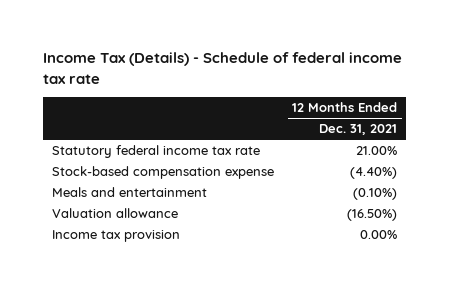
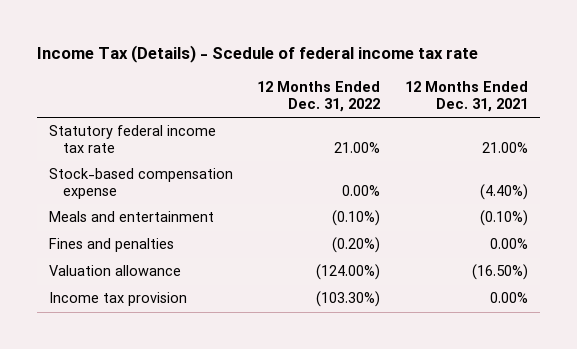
[42,52,402,84] Income Tax (Details) - Schedule of federal income tax rate -> [36,45,478,64] Income Tax (Details) - Scedule of federal income tax rate
none -> [257,81,381,113] 12 Months Ended Dec. 31, 2022
none -> [49,238,175,253] Fines and penalties

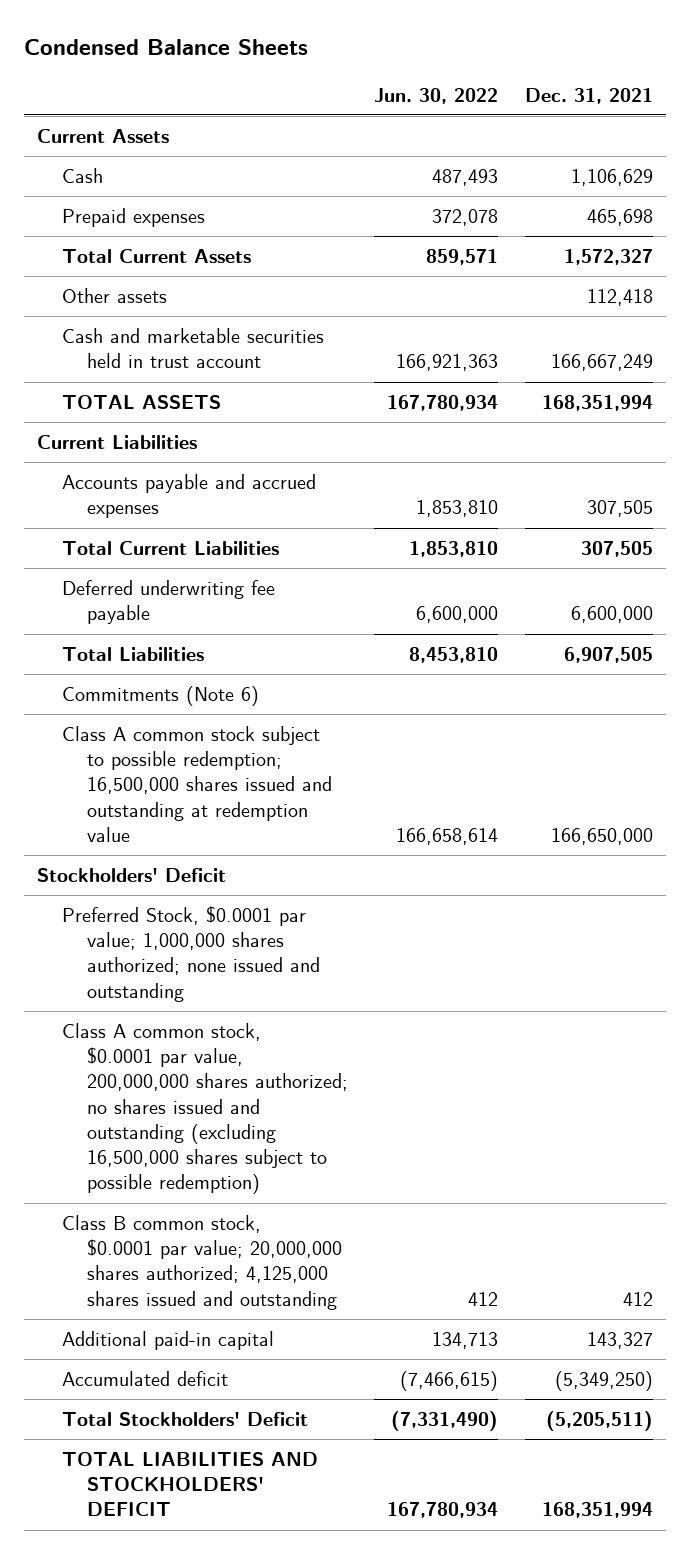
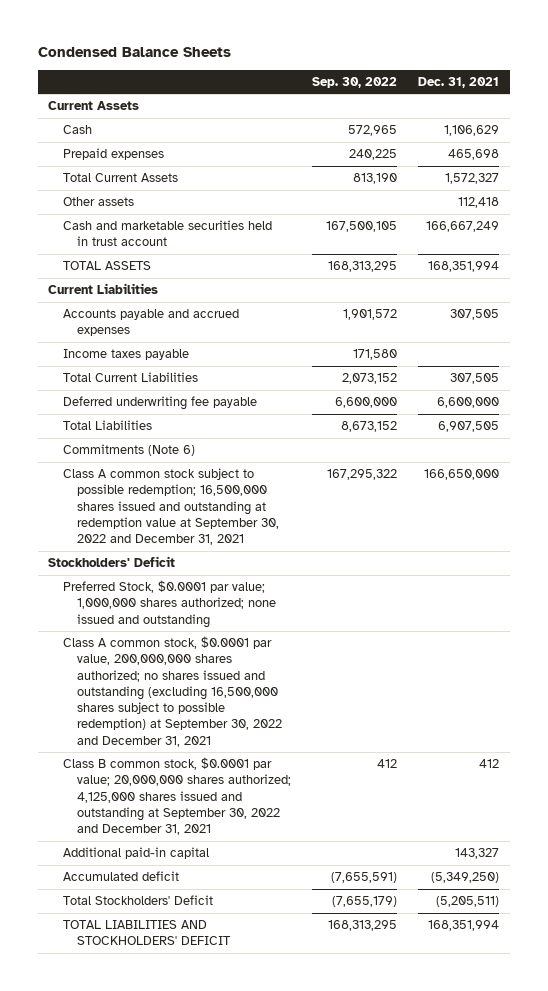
[374,87,499,104] Jun. 30, 2022 -> none
none -> [312,76,398,88] Sep. 30, 2022
none -> [62,349,189,361] Income taxes payable
[62,726,332,842] Class A common stock subject to possible redemption; 16,500,000 shares issued and outstanding at redemption value -> [62,468,279,546] Class A common stock subject to possible redemption; 16,500,000 shares issued and outstanding at redemption value at September 30, 2022 and December 31, 2021
[62,1023,348,1195] Class A common stock, $0.0001 par value, 200,000,000 shares authorized; no shares issued and outstanding (excluding 16,500,000 shares subject to possible redemption) -> [62,636,282,747] Class A common stock, $0.0001 par value, 200,000,000 shares authorized; no shares issued and outstanding (excluding 16,500,000 shares subject to possible redemption) at September 30, 2022 and December 31, 2021
[62,1215,342,1310] Class B common stock, $0.0001 par value; 20,000,000 shares authorized; 4,125,000 shares issued and outstanding -> [62,757,291,836] Class B common stock, $0.0001 par value; 20,000,000 shares authorized; 4,125,000 shares issued and outstanding at September 30, 2022 and December 31, 2021

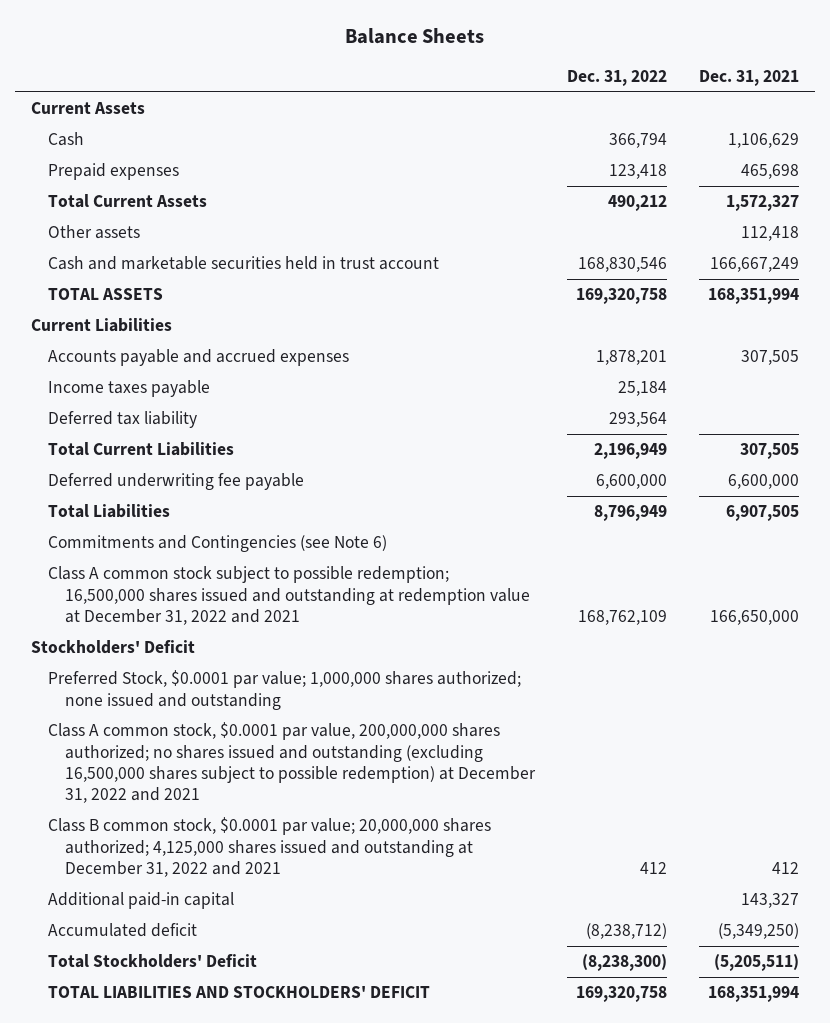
[37,47,231,58] Condensed Balance Sheets -> [345,27,485,44] Balance Sheets
[312,76,398,88] Sep. 30, 2022 -> none
none -> [567,70,668,87] Dec. 31, 2022
none -> [48,411,198,429] Deferred tax liability
[62,444,195,457] Commitments (Note 6) -> [48,535,388,553] Commitments and Contingencies (see Note 6)
[62,468,279,546] Class A common stock subject to possible redemption; 16,500,000 shares issued and outstanding at redemption value at September 30, 2022 and December 31, 2021 -> [48,566,531,625] Class A common stock subject to possible redemption; 16,500,000 shares issued and outstanding at redemption value at December 31, 2022 and 2021
[62,636,282,747] Class A common stock, $0.0001 par value, 200,000,000 shares authorized; no shares issued and outstanding (excluding 16,500,000 shares subject to possible redemption) at September 30, 2022 and December 31, 2021 -> [48,722,537,804] Class A common stock, $0.0001 par value, 200,000,000 shares authorized; no shares issued and outstanding (excluding 16,500,000 shares subject to possible redemption) at December 31, 2022 and 2021
[62,757,291,836] Class B common stock, $0.0001 par value; 20,000,000 shares authorized; 4,125,000 shares issued and outstanding at September 30, 2022 and December 31, 2021 -> [48,817,492,877] Class B common stock, $0.0001 par value; 20,000,000 shares authorized; 4,125,000 shares issued and outstanding at December 31, 2022 and 2021

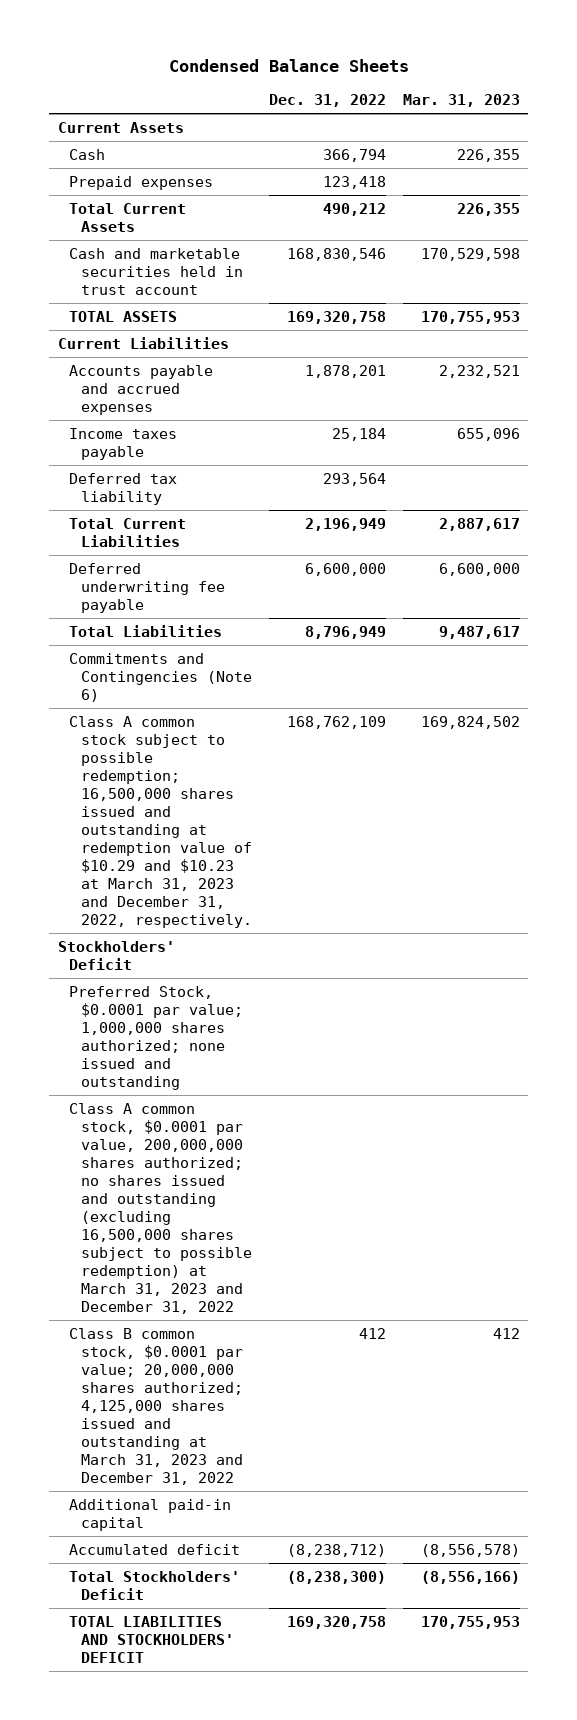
[345,27,485,44] Balance Sheets -> [168,58,409,72] Condensed Balance Sheets
[698,70,799,87] Dec. 31, 2021 -> none
none -> [402,94,520,108] Mar. 31, 2023
[48,225,141,240] Other assets -> none
[48,535,388,553] Commitments and Contingencies (see Note 6) -> [69,652,252,702] Commitments and Contingencies (Note 6)
[48,566,531,625] Class A common stock subject to possible redemption; 16,500,000 shares issued and outstanding at redemption value at December 31, 2022 and 2021 -> [69,715,252,928] Class A common stock subject to possible redemption; 16,500,000 shares issued and outstanding at redemption value of $10.29 and $10.23 at March 31, 2023 and December 31, 2022, respectively.
[48,722,537,804] Class A common stock, $0.0001 par value, 200,000,000 shares authorized; no shares issued and outstanding (excluding 16,500,000 shares subject to possible redemption) at December 31, 2022 and 2021 -> [69,1102,252,1314] Class A common stock, $0.0001 par value, 200,000,000 shares authorized; no shares issued and outstanding (excluding 16,500,000 shares subject to possible redemption) at March 31, 2023 and December 31, 2022
[48,817,492,877] Class B common stock, $0.0001 par value; 20,000,000 shares authorized; 4,125,000 shares issued and outstanding at December 31, 2022 and 2021 -> [69,1327,243,1485] Class B common stock, $0.0001 par value; 20,000,000 shares authorized; 4,125,000 shares issued and outstanding at March 31, 2023 and December 31, 2022

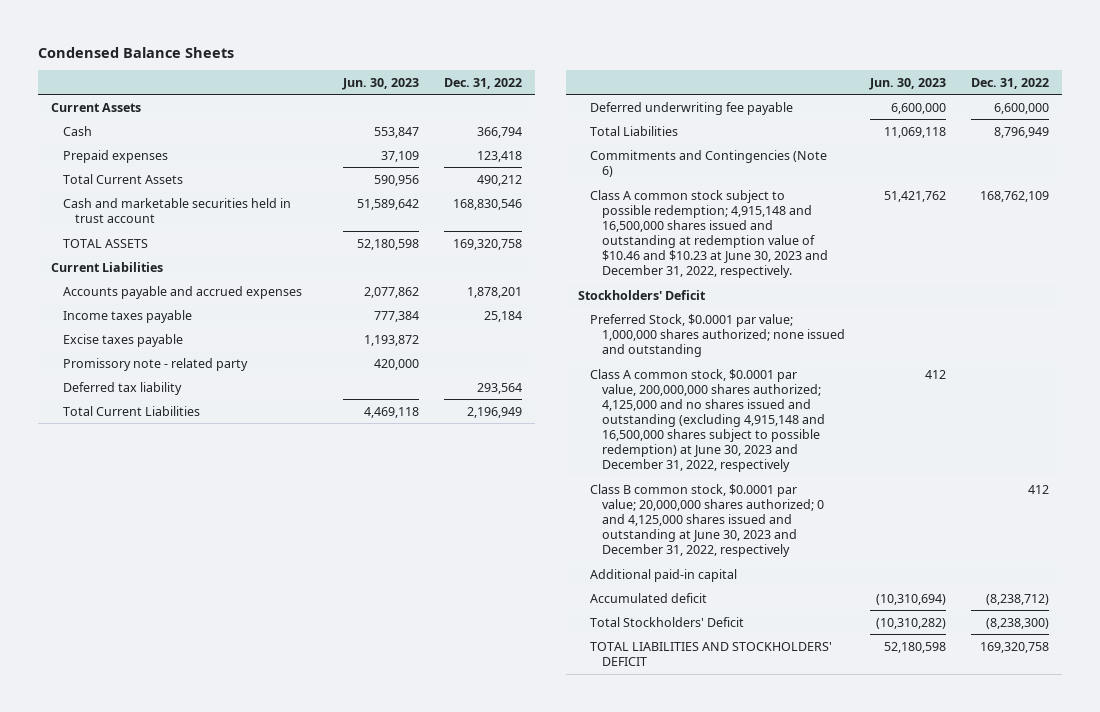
[402,94,520,108] Mar. 31, 2023 -> none
none -> [342,77,420,90] Jun. 30, 2023
none -> [62,333,183,347] Excise taxes payable
none -> [62,357,248,371] Promissory note - related party
[69,715,252,928] Class A common stock subject to possible redemption; 16,500,000 shares issued and outstanding at redemption value of $10.29 and $10.23 at March 31, 2023 and December 31, 2022, respectively. -> [590,189,829,278] Class A common stock subject to possible redemption; 4,915,148 and 16,500,000 shares issued and outstanding at redemption value of $10.46 and $10.23 at June 30, 2023 and December 31, 2022, respectively.
[69,1102,252,1314] Class A common stock, $0.0001 par value, 200,000,000 shares authorized; no shares issued and outstanding (excluding 16,500,000 shares subject to possible redemption) at March 31, 2023 and December 31, 2022 -> [590,368,826,472] Class A common stock, $0.0001 par value, 200,000,000 shares authorized; 4,125,000 and no shares issued and outstanding (excluding 4,915,148 and 16,500,000 shares subject to possible redemption) at June 30, 2023 and December 31, 2022, respectively
[69,1327,243,1485] Class B common stock, $0.0001 par value; 20,000,000 shares authorized; 4,125,000 shares issued and outstanding at March 31, 2023 and December 31, 2022 -> [590,483,825,557] Class B common stock, $0.0001 par value; 20,000,000 shares authorized; 0 and 4,125,000 shares issued and outstanding at June 30, 2023 and December 31, 2022, respectively

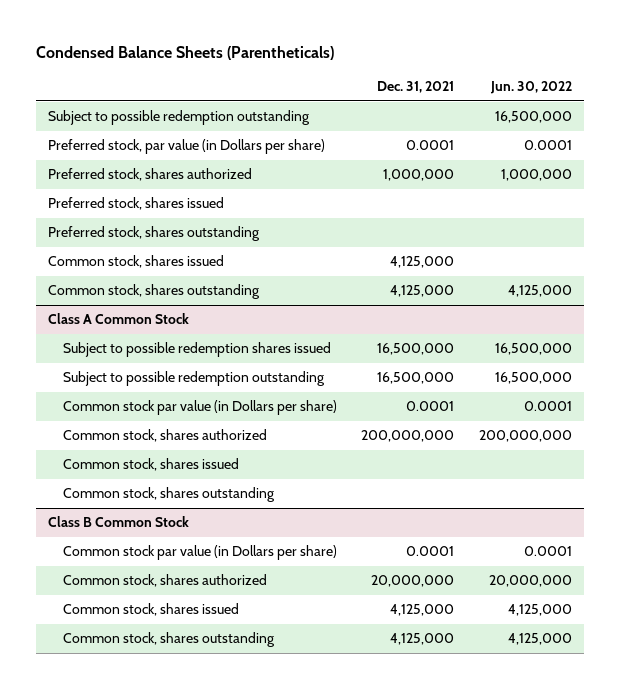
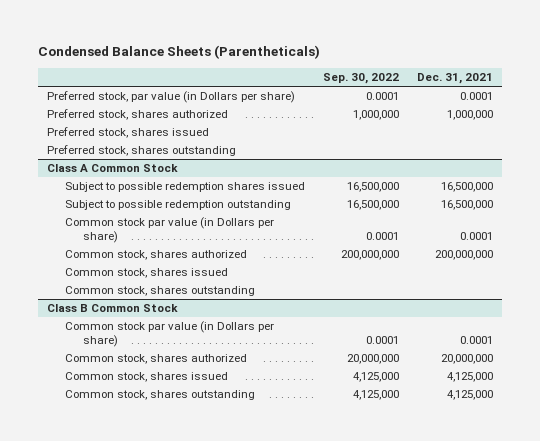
[489,81,572,95] Jun. 30, 2022 -> none
none -> [322,73,399,85] Sep. 30, 2022
[48,110,311,126] Subject to possible redemption outstanding -> none
[48,255,225,269] Common stock, shares issued -> none
[48,284,261,300] Common stock, shares outstanding -> none

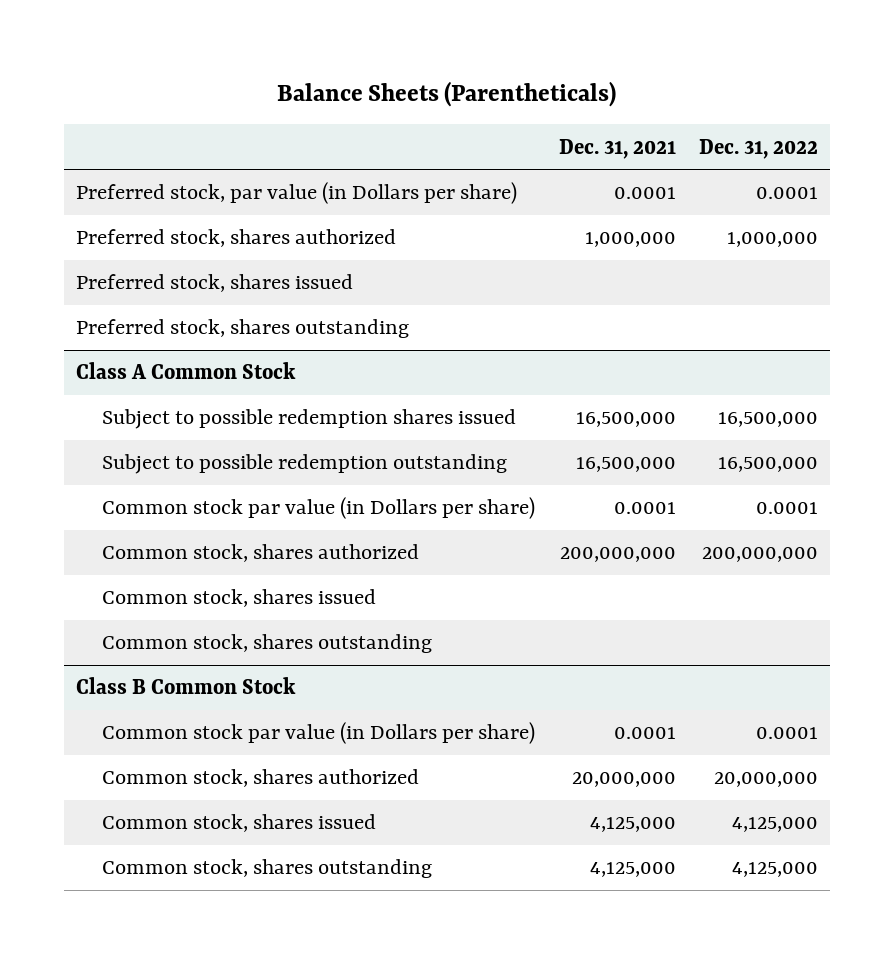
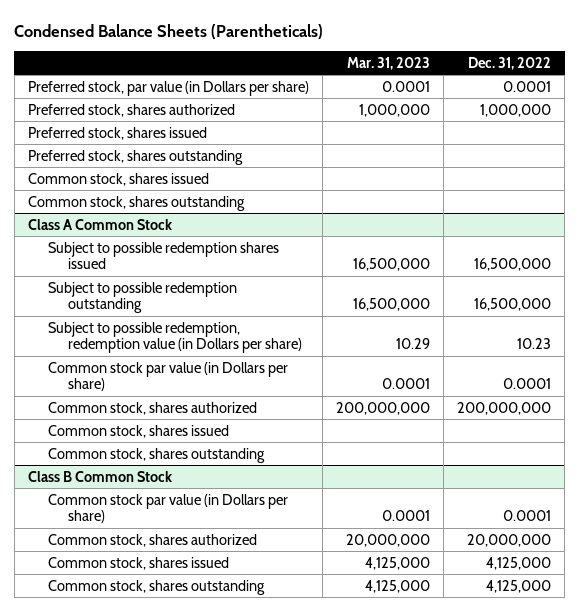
[277,80,617,107] Balance Sheets (Parentheticals) -> [14,23,324,39] Condensed Balance Sheets (Parentheticals)
[558,138,676,159] Dec. 31, 2021 -> none
none -> [347,56,431,70] Mar. 31, 2023
none -> [27,172,209,186] Common stock, shares issued
none -> [27,195,245,211] Common stock, shares outstanding
none -> [47,321,302,354] Subject to possible redemption, redemption value (in Dollars per share)

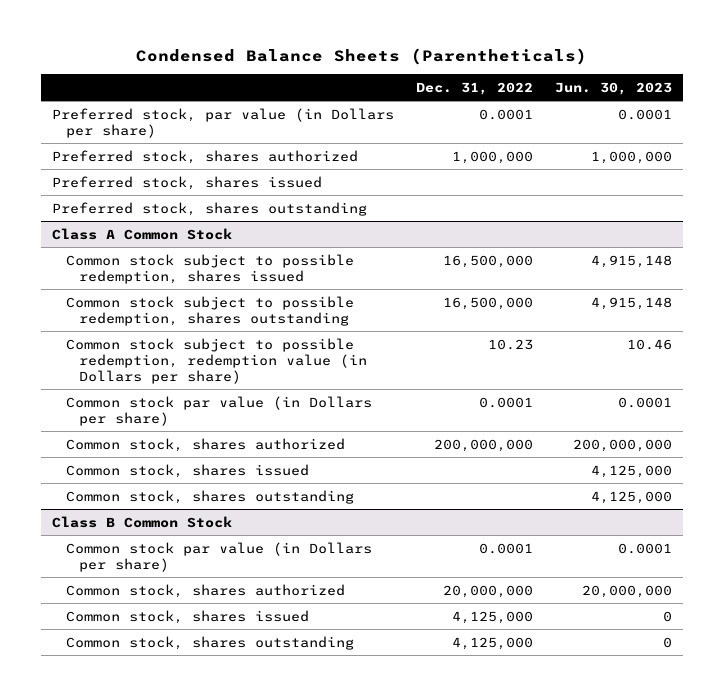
[347,56,431,70] Mar. 31, 2023 -> none
none -> [554,81,672,95] Jun. 30, 2023
[27,172,209,186] Common stock, shares issued -> none
[27,195,245,211] Common stock, shares outstanding -> none
[47,241,279,270] Subject to possible redemption shares issued -> [65,253,354,284] Common stock subject to possible redemption, shares issued
[47,281,237,314] Subject to possible redemption outstanding -> [65,295,354,326] Common stock subject to possible redemption, shares outstanding
[47,321,302,354] Subject to possible redemption, redemption value (in Dollars per share) -> [65,337,368,384] Common stock subject to possible redemption, redemption value (in Dollars per share)

